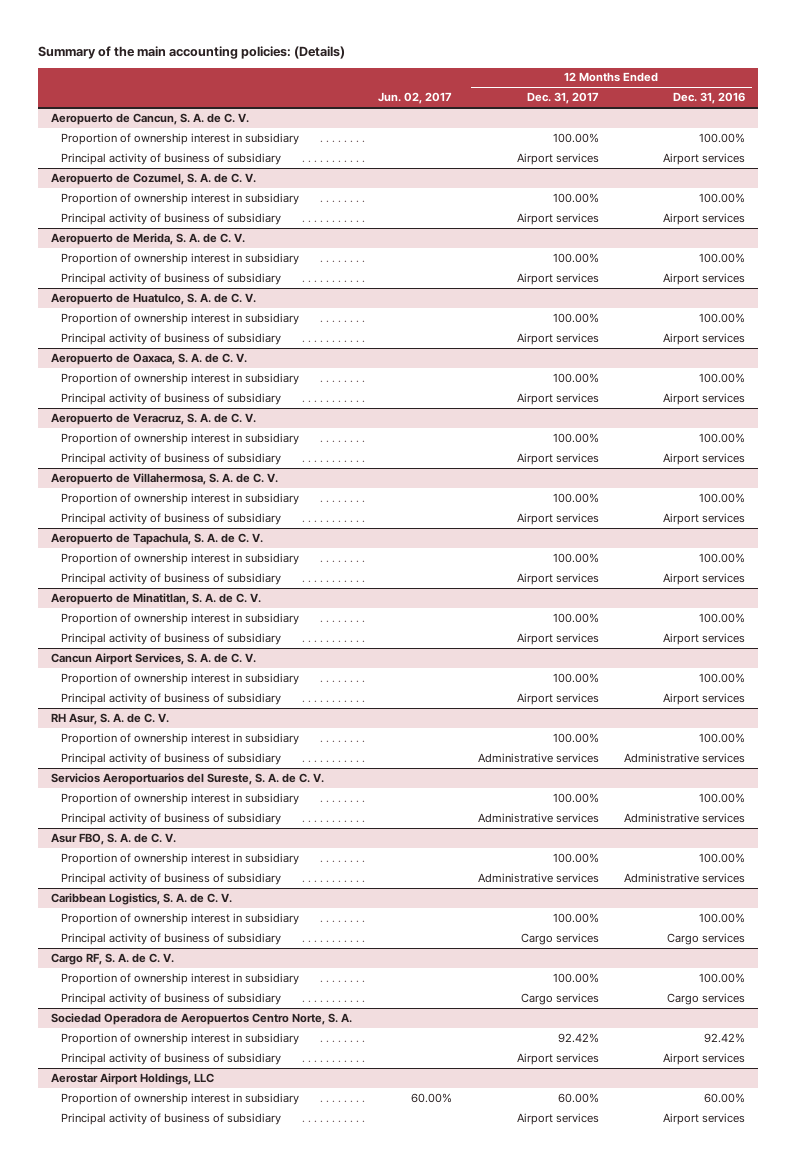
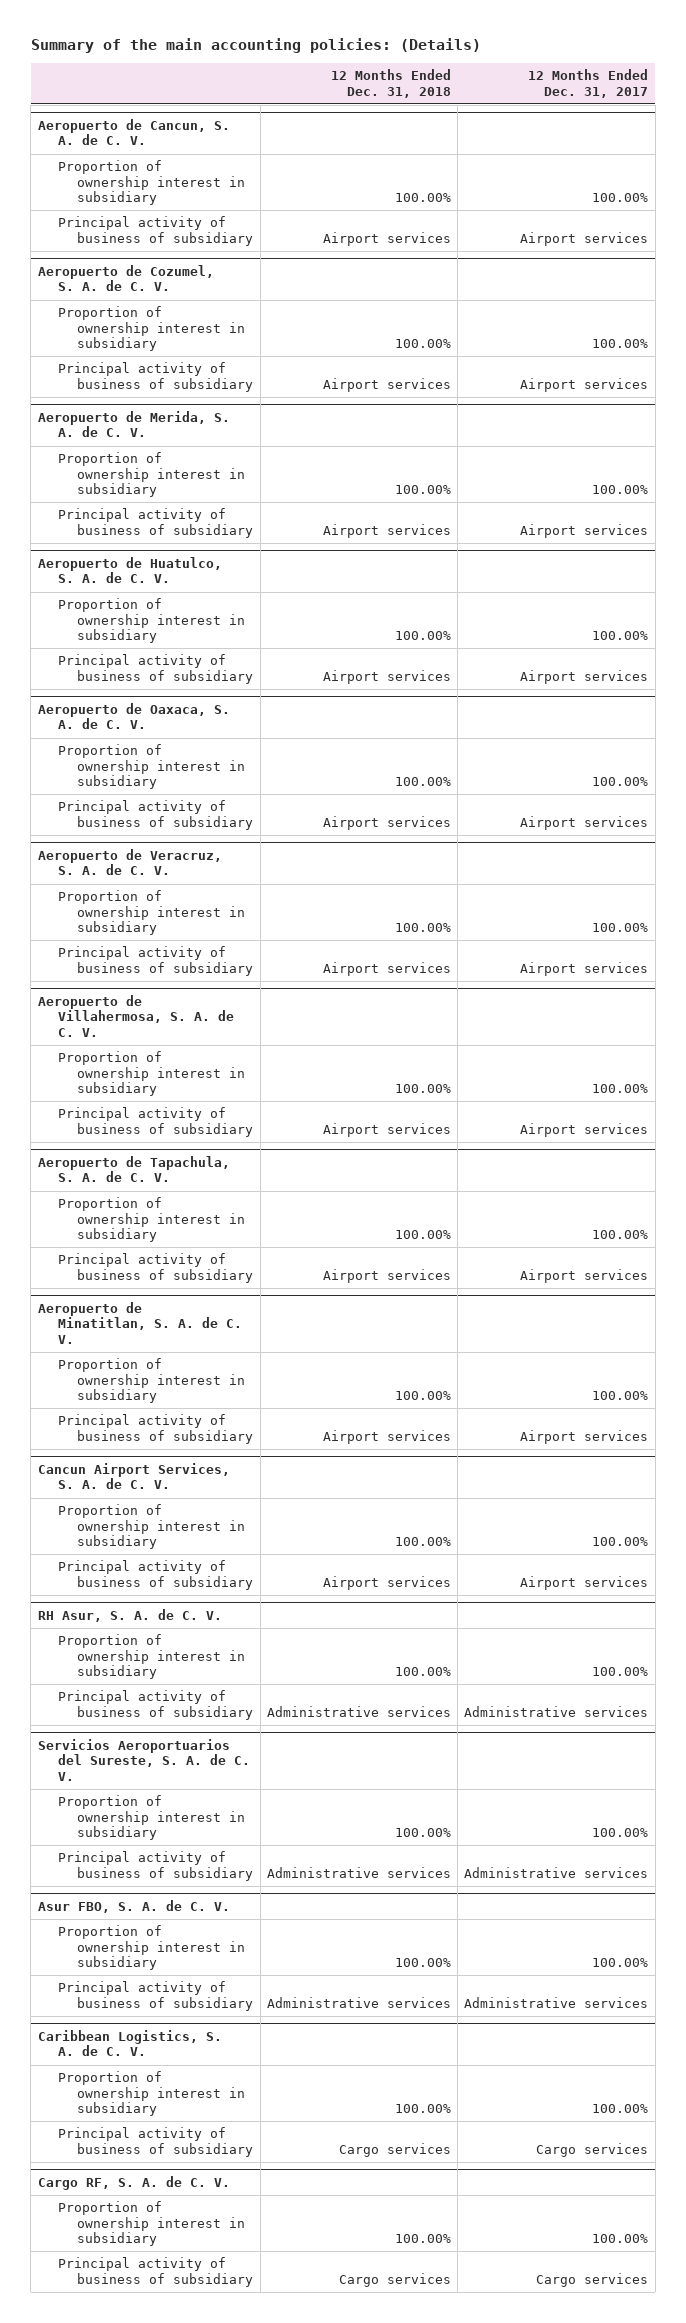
[377,92,452,105] Jun. 02, 2017 -> none
[673,92,746,105] Dec. 31, 2016 -> none
none -> [330,69,451,98] 12 Months Ended Dec. 31, 2018
[51,1012,353,1025] Sociedad Operadora de Aeropuertos Centro Norte, S. A. -> none
[60,1032,299,1045] Proportion of ownership interest in subsidiary -> none
[60,1052,281,1065] Principal activity of business of subsidiary -> none
[51,1072,215,1085] Aerostar Airport Holdings, LLC -> none
[60,1092,299,1105] Proportion of ownership interest in subsidiary -> none
[60,1112,281,1125] Principal activity of business of subsidiary -> none

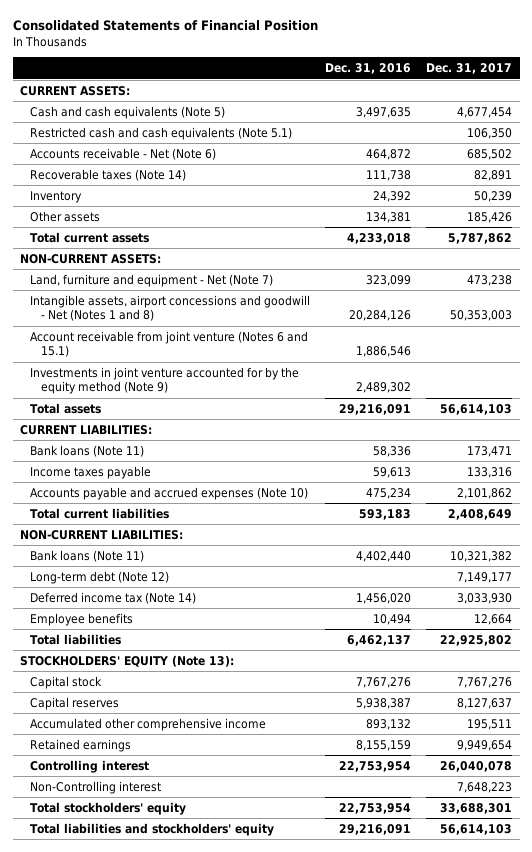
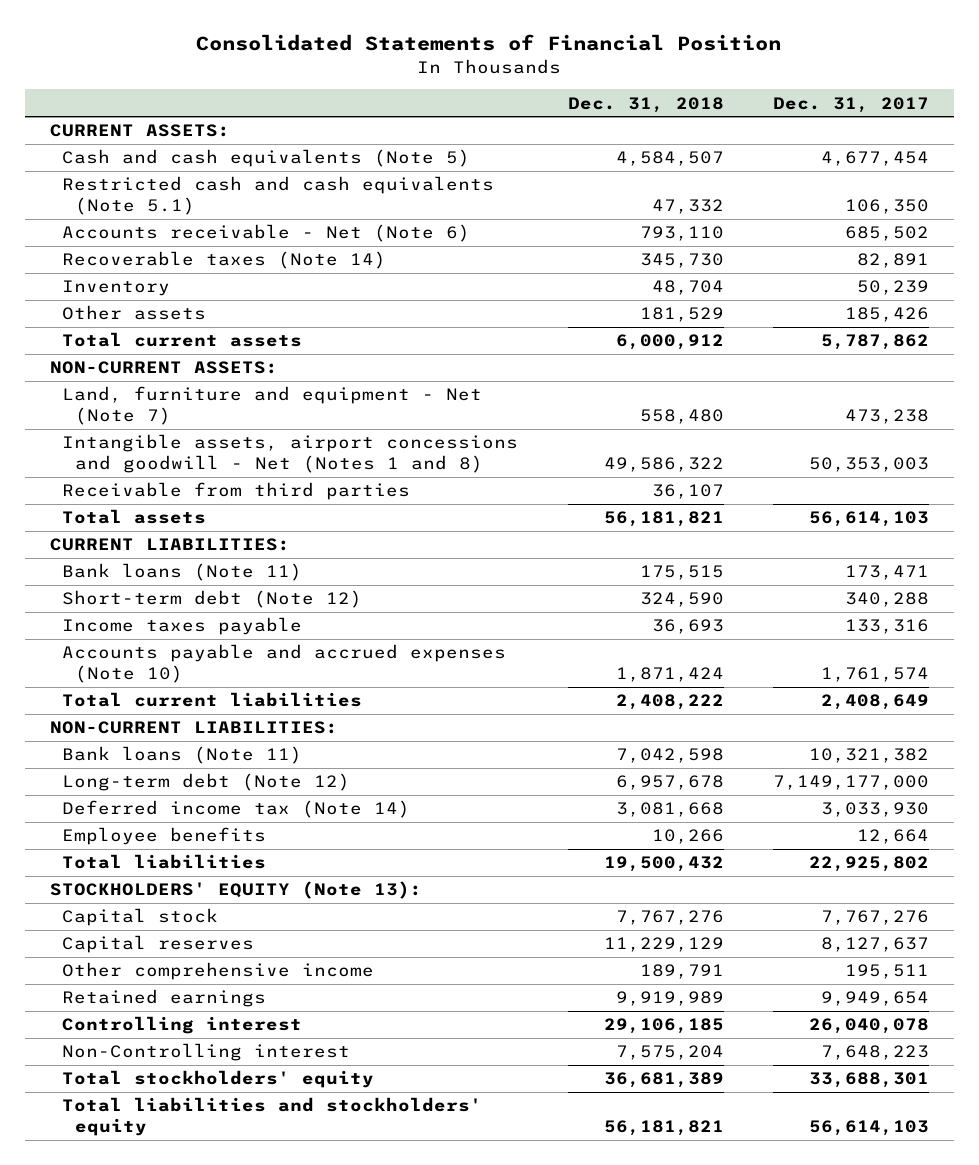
[325,63,412,75] Dec. 31, 2016 -> none
none -> [567,96,724,113] Dec. 31, 2018
[30,330,309,358] Account receivable from joint venture (Notes 6 and 15.1) -> none
[30,366,300,395] Investments in joint venture accounted for by the equity method (Note 9) -> none
none -> [62,482,411,501] Receivable from third parties
none -> [62,590,363,609] Short-term debt (Note 12)
[457,487,513,499] 2,101,862 -> [821,667,930,683] 1,761,574
[457,571,513,583] 7,149,177 -> [773,775,930,791] 7,149,177,000
[30,717,267,731] Accumulated other comprehensive income -> [62,962,375,981] Other comprehensive income

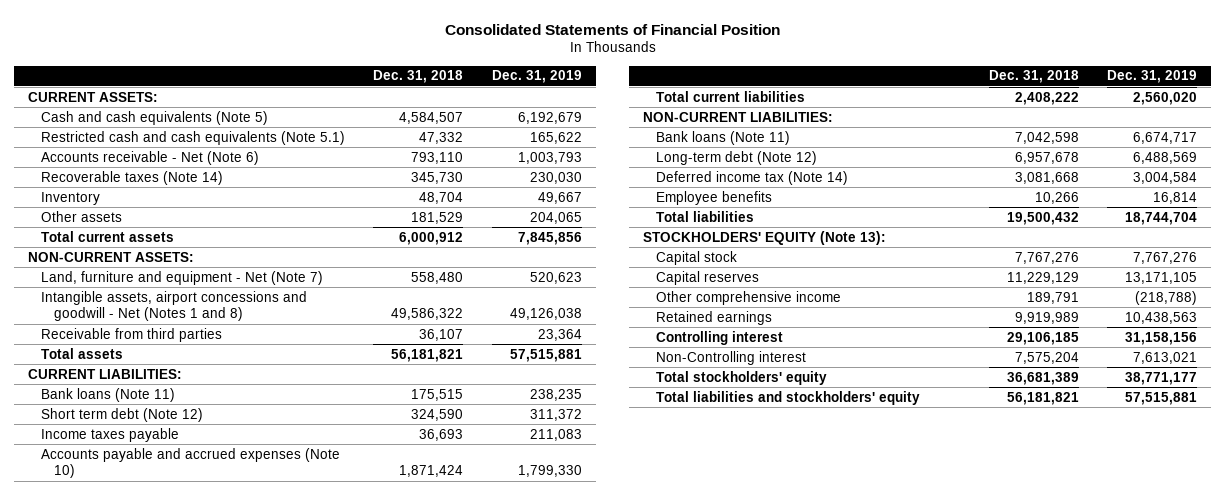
[773,96,930,113] Dec. 31, 2017 -> none
none -> [491,70,582,84] Dec. 31, 2019
[62,590,363,609] Short-term debt (Note 12) -> [41,407,204,422] Short term debt (Note 12)

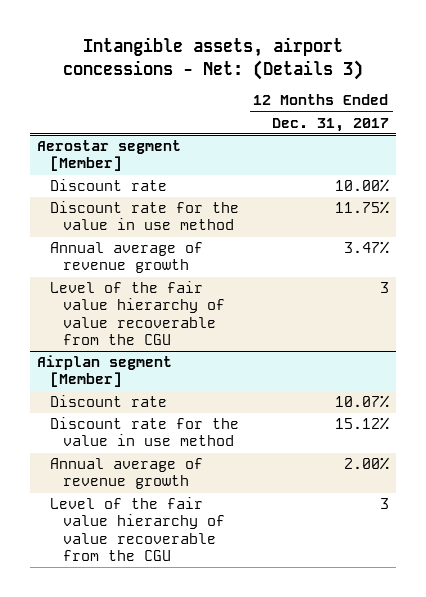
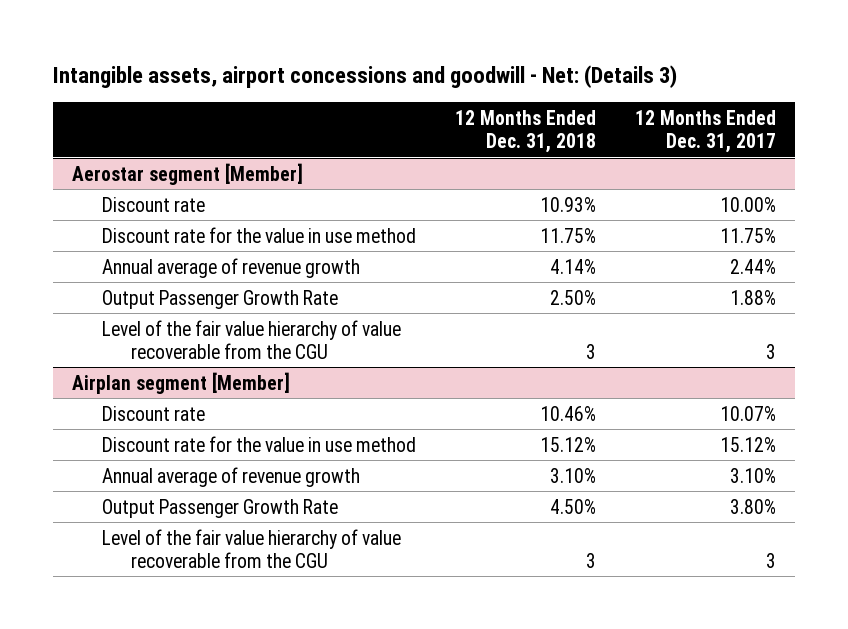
[63,37,364,80] Intangible assets, airport concessions - Net: (Details 3) -> [52,64,677,88] Intangible assets, airport concessions and goodwill - Net: (Details 3)
none -> [454,109,596,153] 12 Months Ended Dec. 31, 2018
[343,241,389,255] 3.47% -> [729,258,776,274] 2.44%
none -> [101,289,338,309] Output Passenger Growth Rate
[343,457,389,471] 2.00% -> [729,467,776,483] 3.10%
none -> [101,498,338,518] Output Passenger Growth Rate

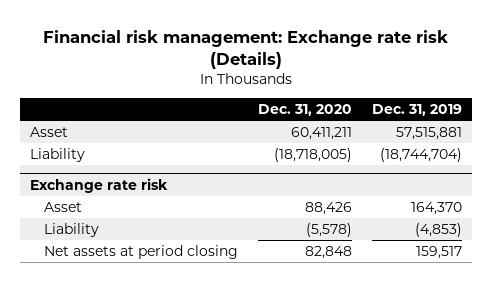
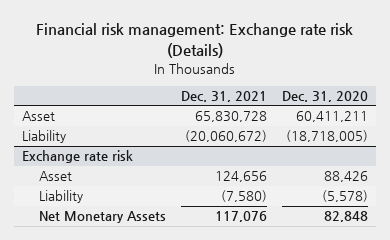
[372,104,463,117] Dec. 31, 2019 -> none
none -> [181,91,268,103] Dec. 31, 2021
[44,245,239,260] Net assets at period closing -> [38,211,166,224] Net Monetary Assets

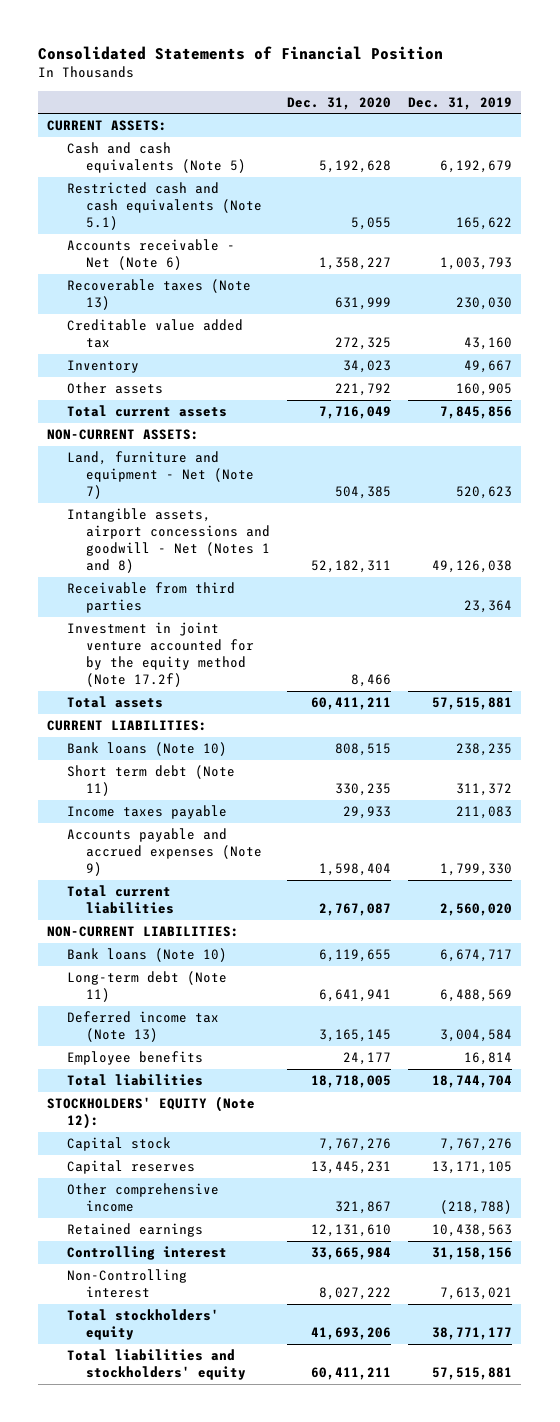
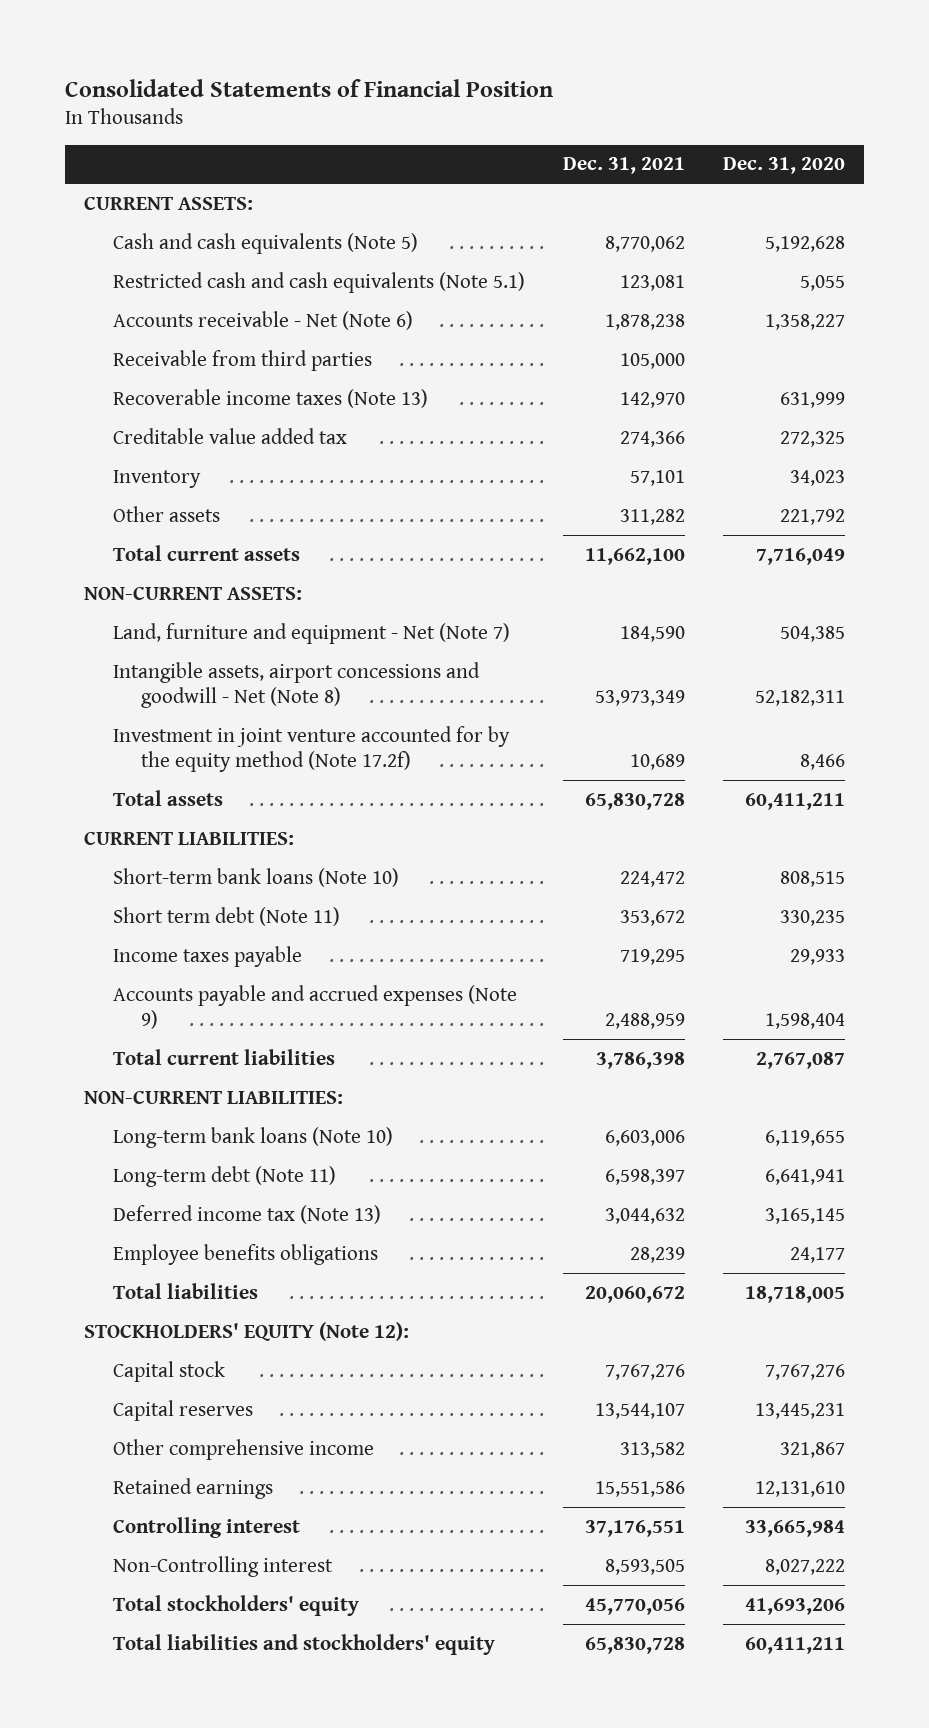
[408,96,513,110] Dec. 31, 2019 -> none
none -> [562,157,685,175] Dec. 31, 2021
[66,582,235,614] Receivable from third parties -> [112,349,372,371] Receivable from third parties
[66,279,251,311] Recoverable taxes (Note 13) -> [112,388,428,408] Recoverable income taxes (Note 13)
[66,508,271,574] Intangible assets, airport concessions and goodwill - Net (Notes 1 and 8) -> [112,661,480,708] Intangible assets, airport concessions and goodwill - Net (Note 8)
[66,742,227,757] Bank loans (Note 10) -> [112,867,399,887] Short-term bank loans (Note 10)
[66,948,227,963] Bank loans (Note 10) -> [112,1126,393,1148] Long-term bank loans (Note 10)
[66,1051,203,1066] Employee benefits -> [112,1243,378,1265] Employee benefits obligations

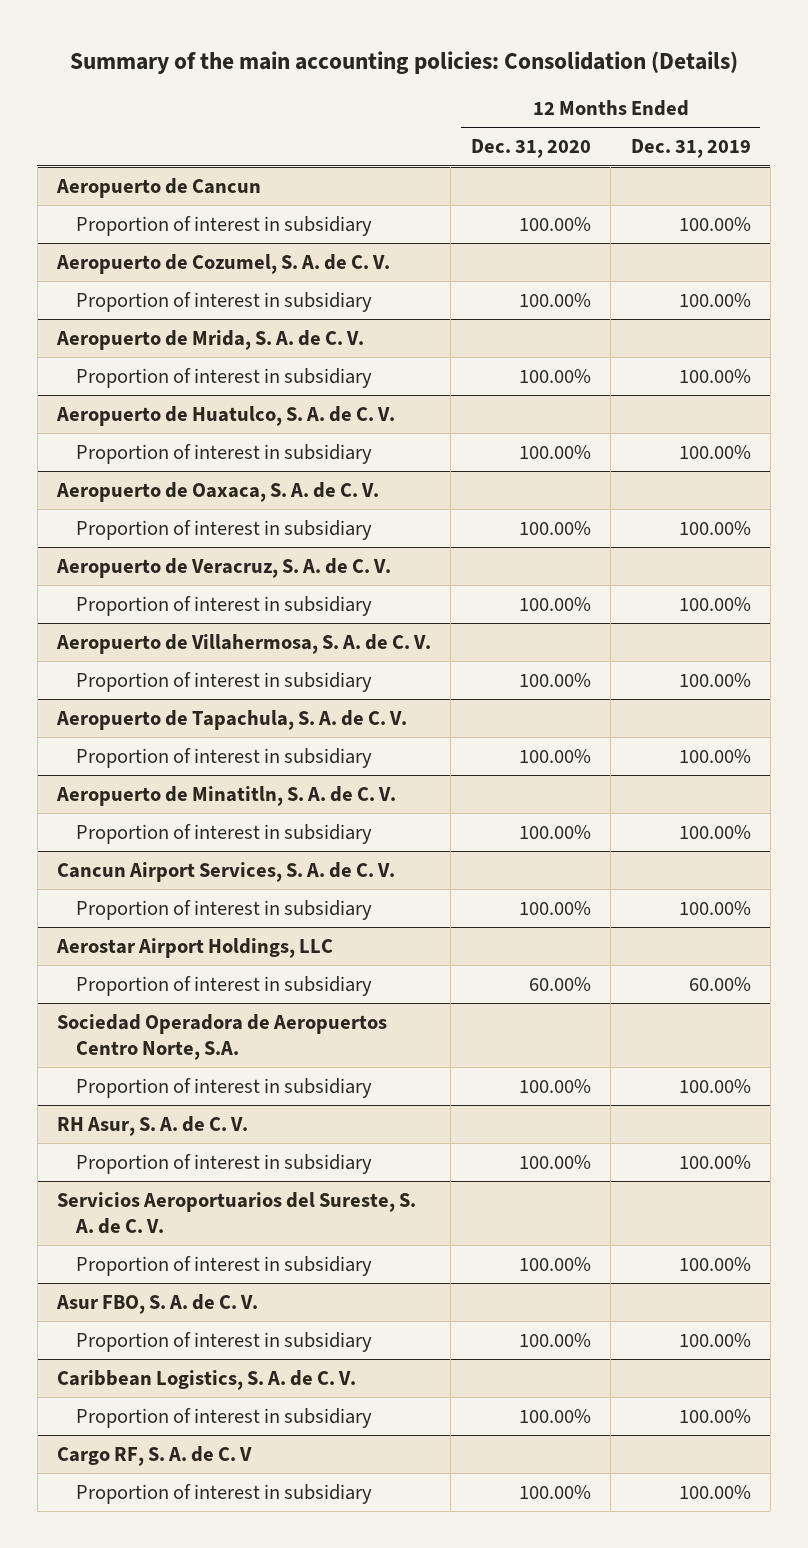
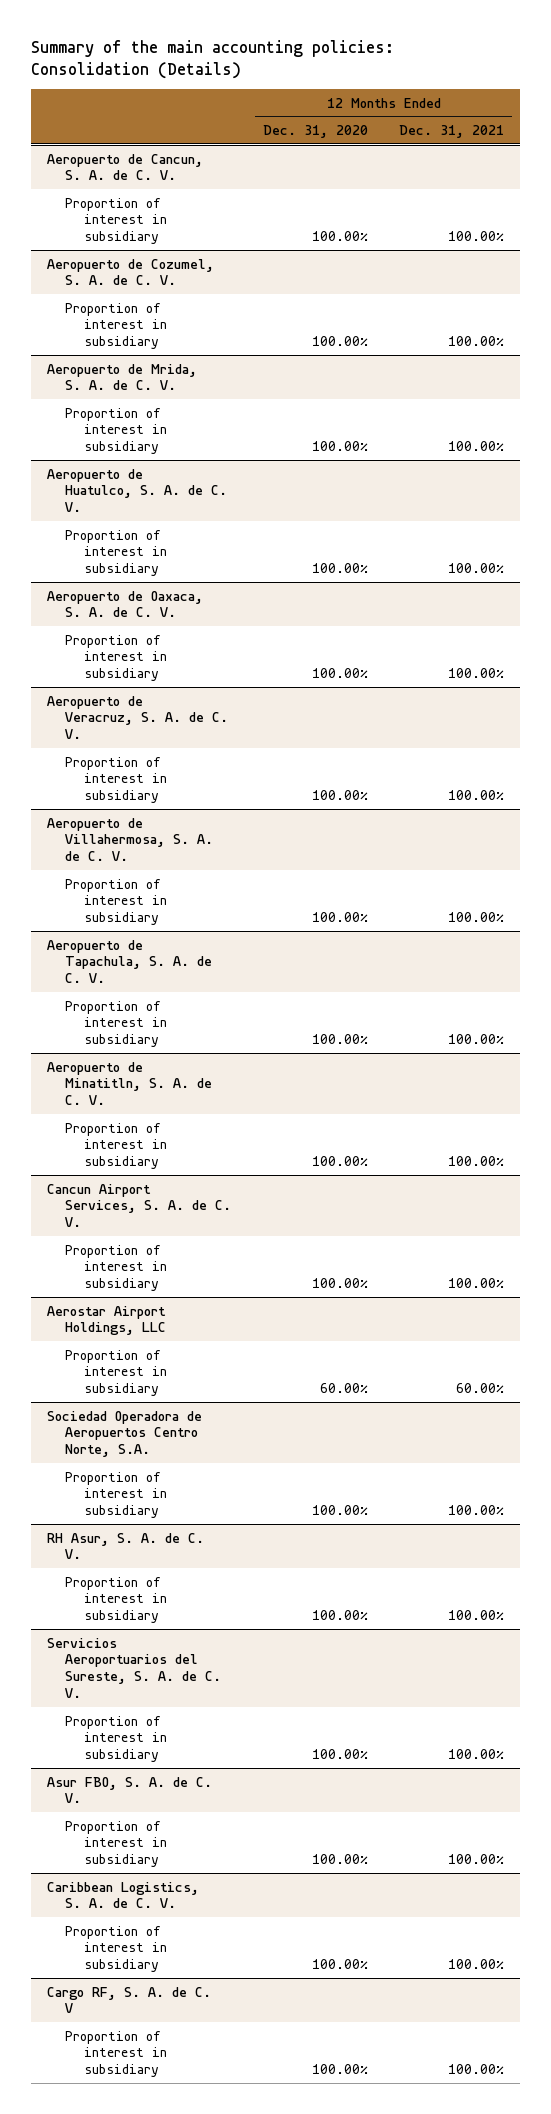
[630,139,751,159] Dec. 31, 2019 -> none
none -> [399,125,505,139] Dec. 31, 2021
[56,177,262,198] Aeropuerto de Cancun -> [46,153,203,181] Aeropuerto de Cancun, S. A. de C. V.

